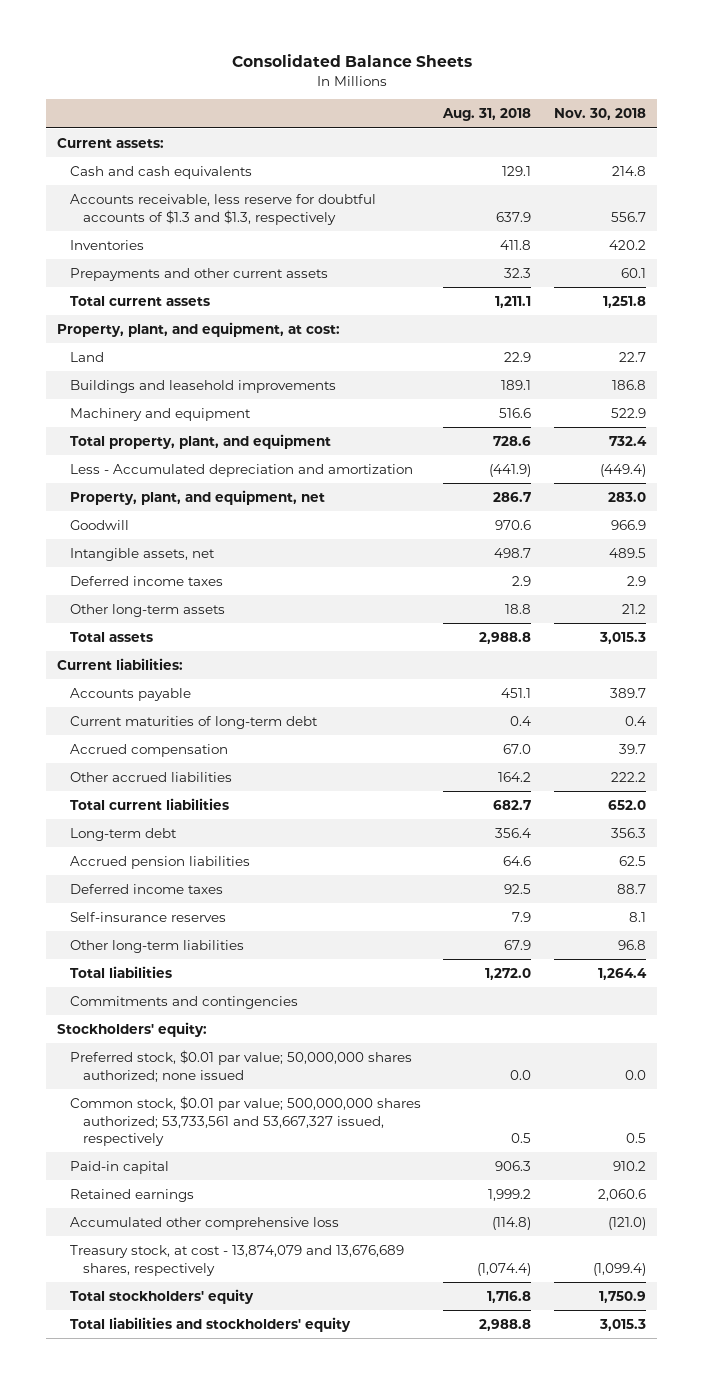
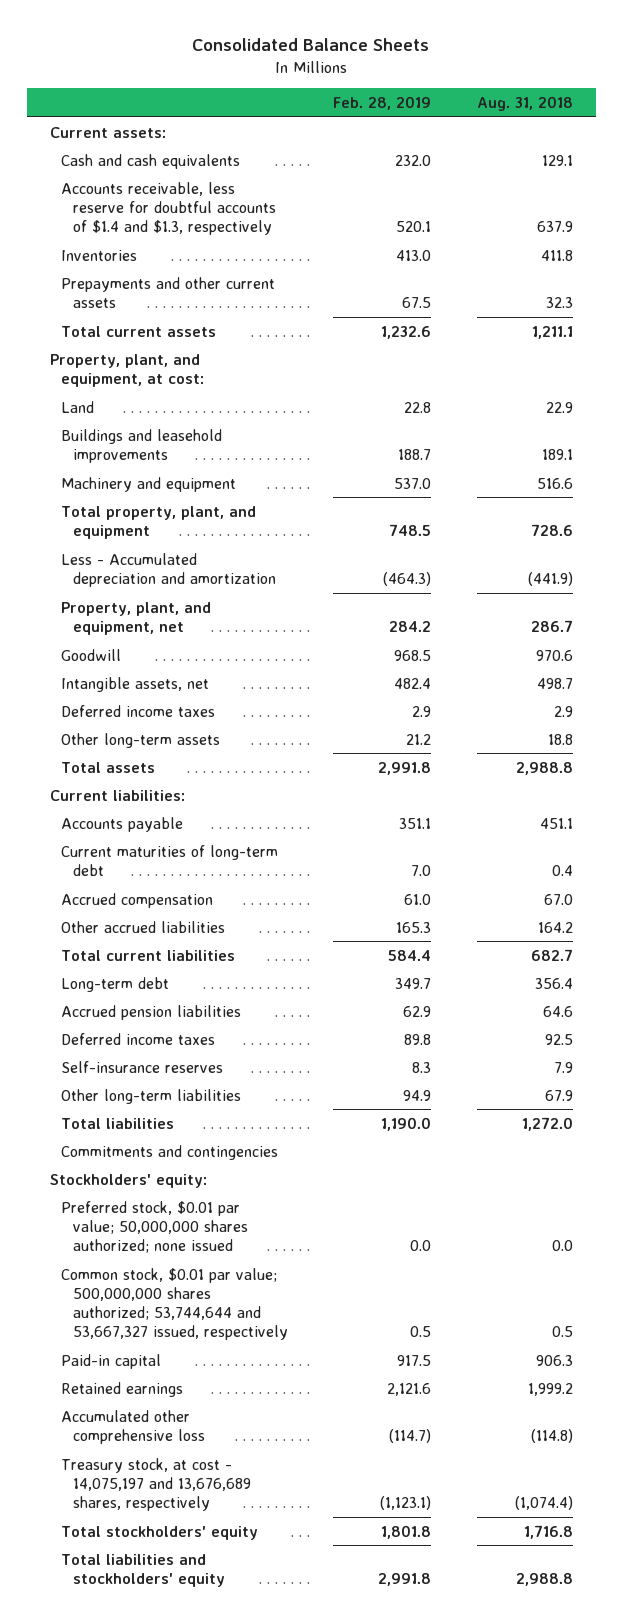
[553,108,646,121] Nov. 30, 2018 -> none
none -> [333,96,432,111] Feb. 28, 2019
[69,193,376,225] Accounts receivable, less reserve for doubtful accounts of $1.3 and $1.3, respectively -> [61,181,276,236] Accounts receivable, less reserve for doubtful accounts of $1.4 and $1.3, respectively
[69,1095,421,1147] Common stock, $0.01 par value; 500,000,000 shares authorized; 53,733,561 and 53,667,327 issued, respectively -> [61,1267,288,1341] Common stock, $0.01 par value; 500,000,000 shares authorized; 53,744,644 and 53,667,327 issued, respectively
[69,1244,404,1276] Treasury stock, at cost - 13,874,079 and 13,676,689 shares, respectively -> [61,1457,251,1512] Treasury stock, at cost - 14,075,197 and 13,676,689 shares, respectively

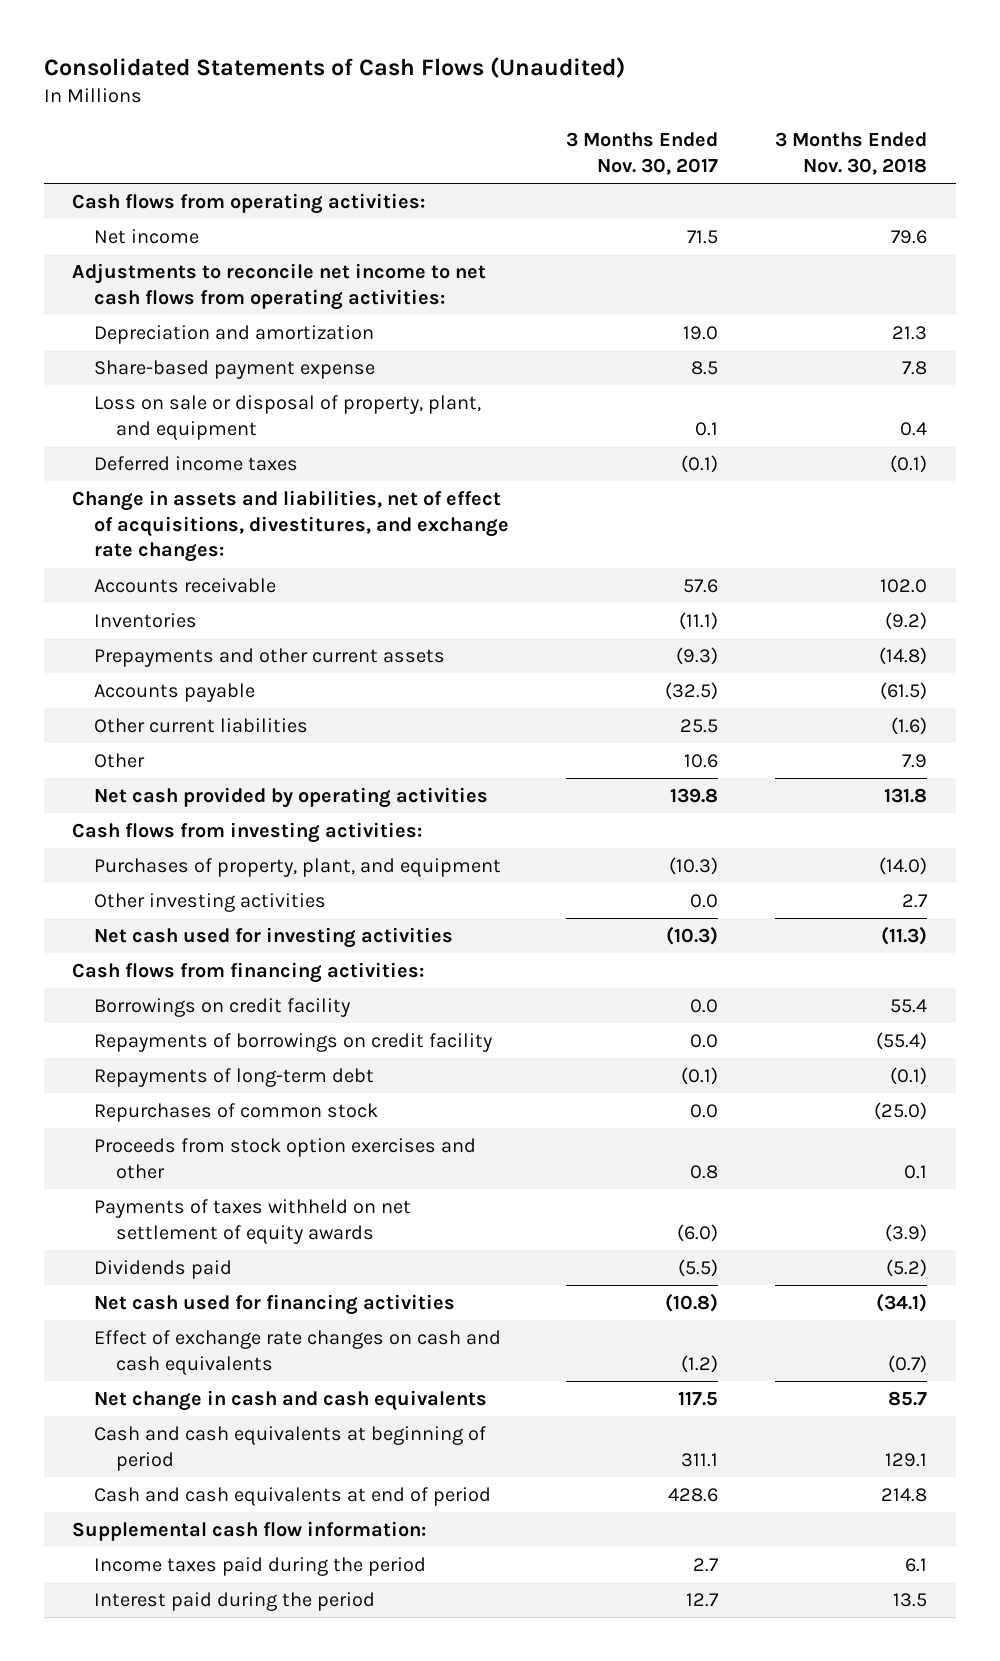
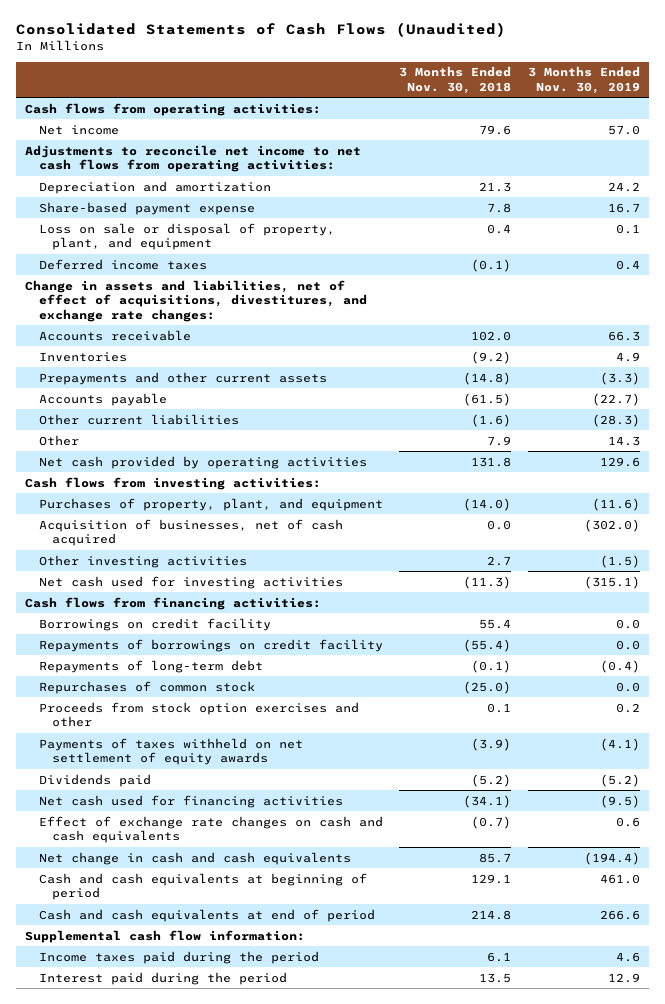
[566,132,719,176] 3 Months Ended Nov. 30, 2017 -> none
none -> [528,66,641,94] 3 Months Ended Nov. 30, 2019
none -> [38,518,343,547] Acquisition of businesses, net of cash acquired

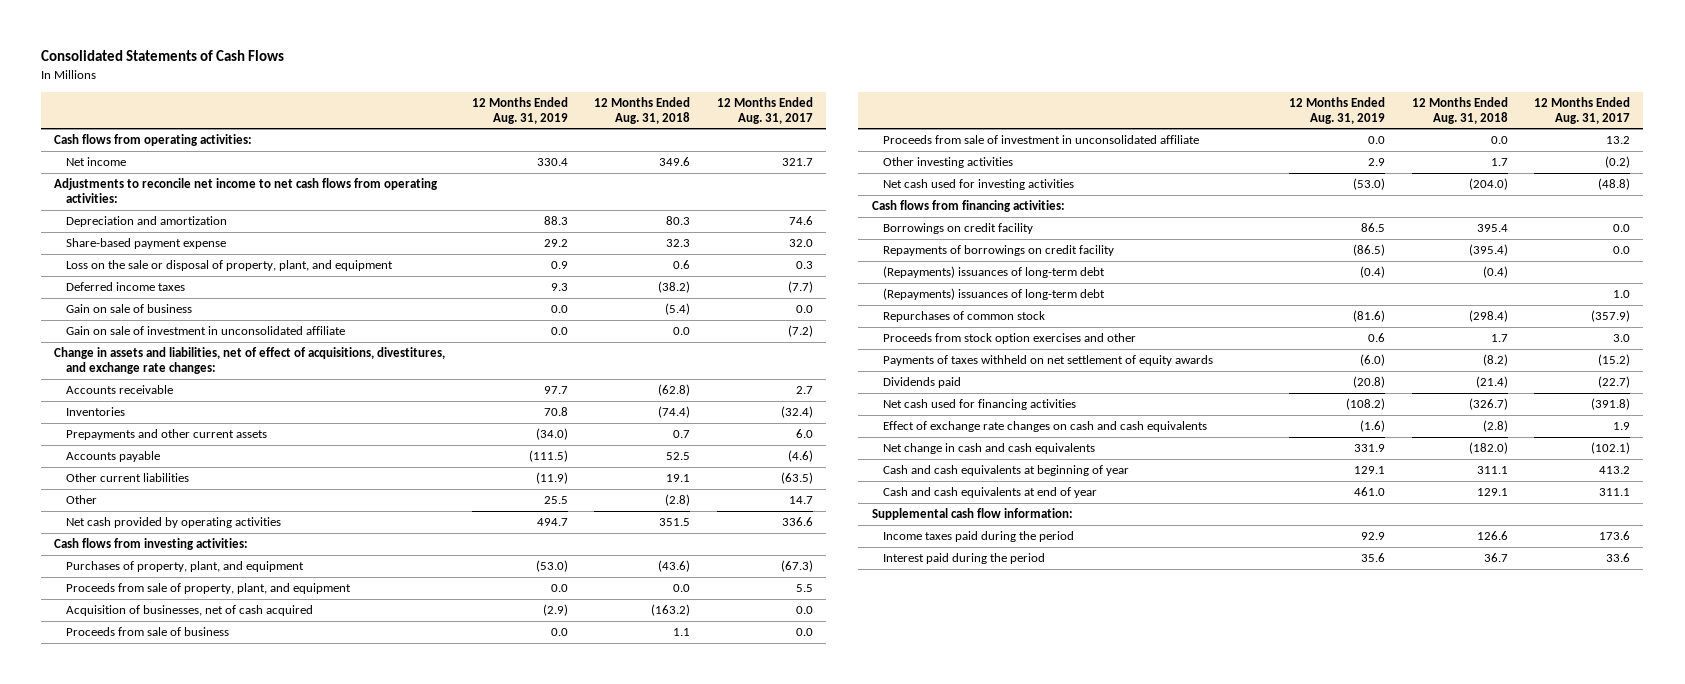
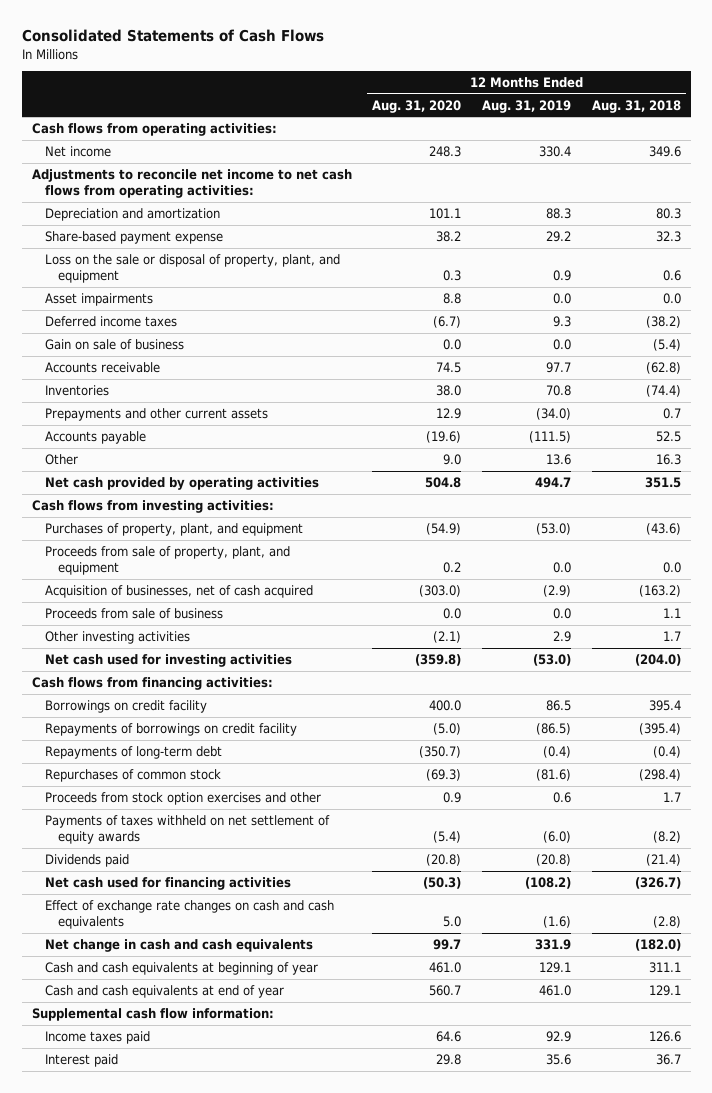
[716,96,813,124] 12 Months Ended Aug. 31, 2017 -> none
none -> [372,99,462,113] Aug. 31, 2020
none -> [45,292,154,306] Asset impairments
[65,326,345,336] Gain on sale of investment in unconsolidated affiliate -> none
[54,347,446,375] Change in assets and liabilities, net of effect of acquisitions, divestitures, and exchange rate changes: -> none
[65,473,189,483] Other current liabilities -> none
[543,496,568,505] 25.5 -> [546,453,572,465] 13.6
[665,494,691,507] (2.8) -> [655,453,681,465] 16.3
[883,135,1200,145] Proceeds from sale of investment in unconsolidated affiliate -> none
[883,288,1106,301] (Repayments) issuances of long-term debt -> none
[883,266,1106,279] (Repayments) issuances of long-term debt -> [45,745,223,759] Repayments of long-term debt
[883,531,1075,543] Income taxes paid during the period -> [45,1030,151,1044] Income taxes paid
[883,553,1046,565] Interest paid during the period -> [45,1053,119,1067] Interest paid

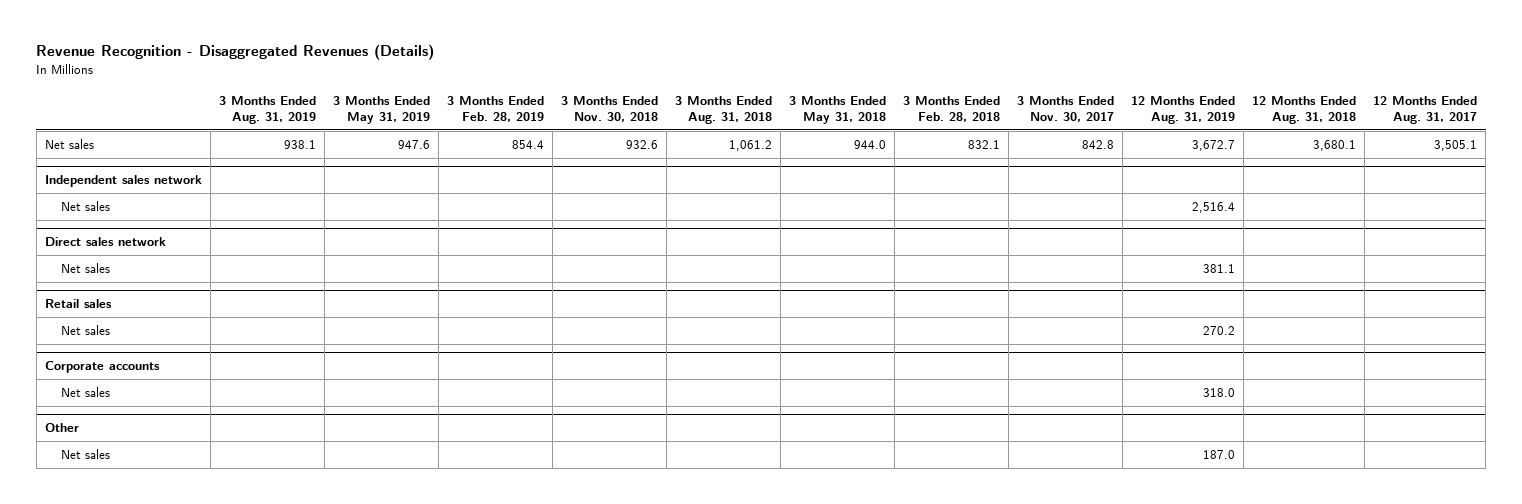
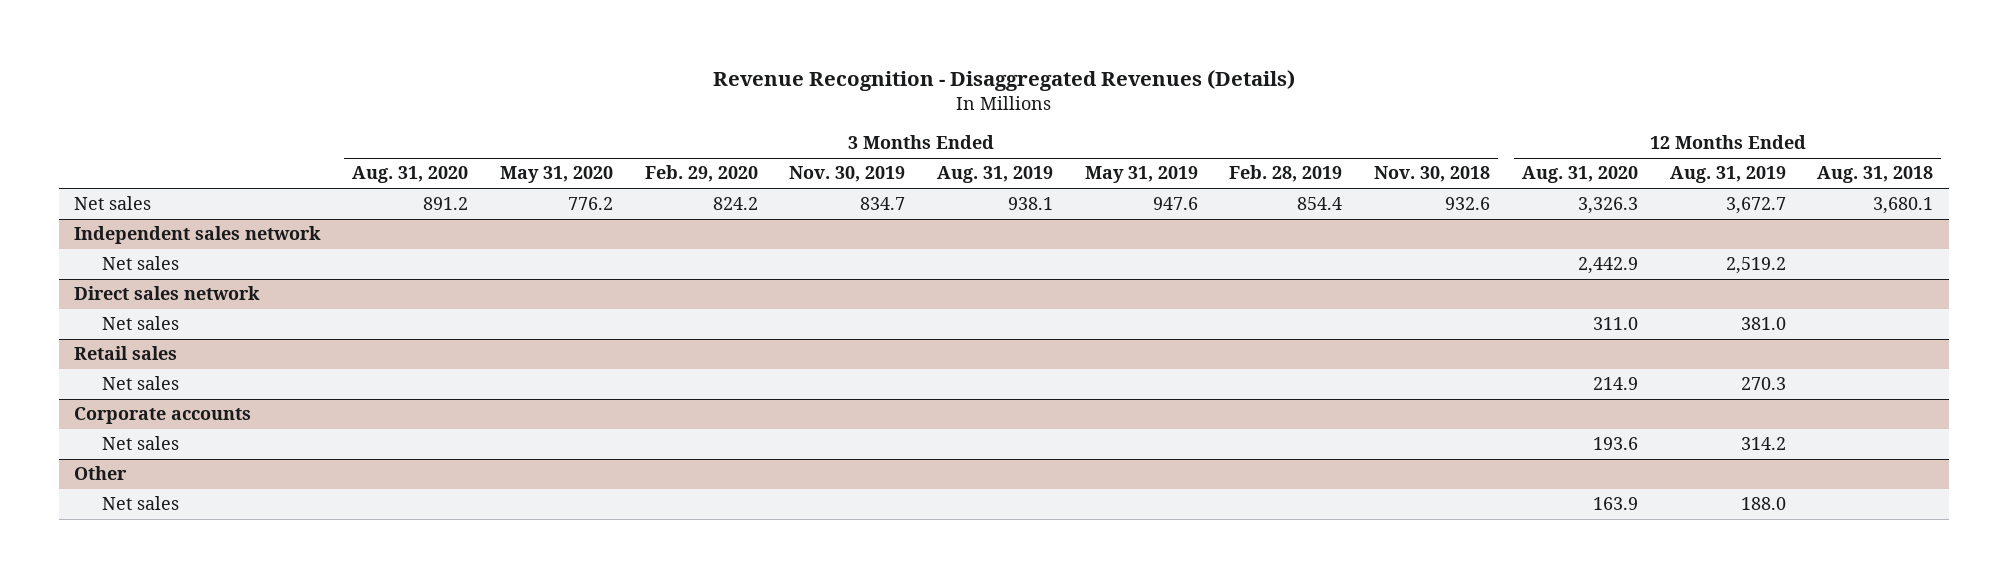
[674,95,772,124] 3 Months Ended Aug. 31, 2018 -> none
[788,95,886,124] 3 Months Ended May 31, 2018 -> none
[902,95,1000,122] 3 Months Ended Feb. 28, 2018 -> none
[1016,95,1114,122] 3 Months Ended Nov. 30, 2017 -> none
[1373,95,1478,124] 12 Months Ended Aug. 31, 2017 -> none
none -> [352,166,469,184] Aug. 31, 2020
none -> [499,166,613,184] May 31, 2020
none -> [644,165,758,183] Feb. 29, 2020
none -> [789,166,906,183] Nov. 30, 2019
none -> [1521,166,1638,184] Aug. 31, 2020
[1191,201,1235,213] 2,516.4 -> [1725,257,1786,275] 2,519.2
[1202,263,1235,273] 381.1 -> [1740,317,1786,331] 381.0
[1202,325,1235,335] 270.2 -> [1740,377,1786,391] 270.3
[1202,387,1235,397] 318.0 -> [1740,437,1786,451] 314.2
[1202,449,1235,459] 187.0 -> [1740,497,1786,511] 188.0

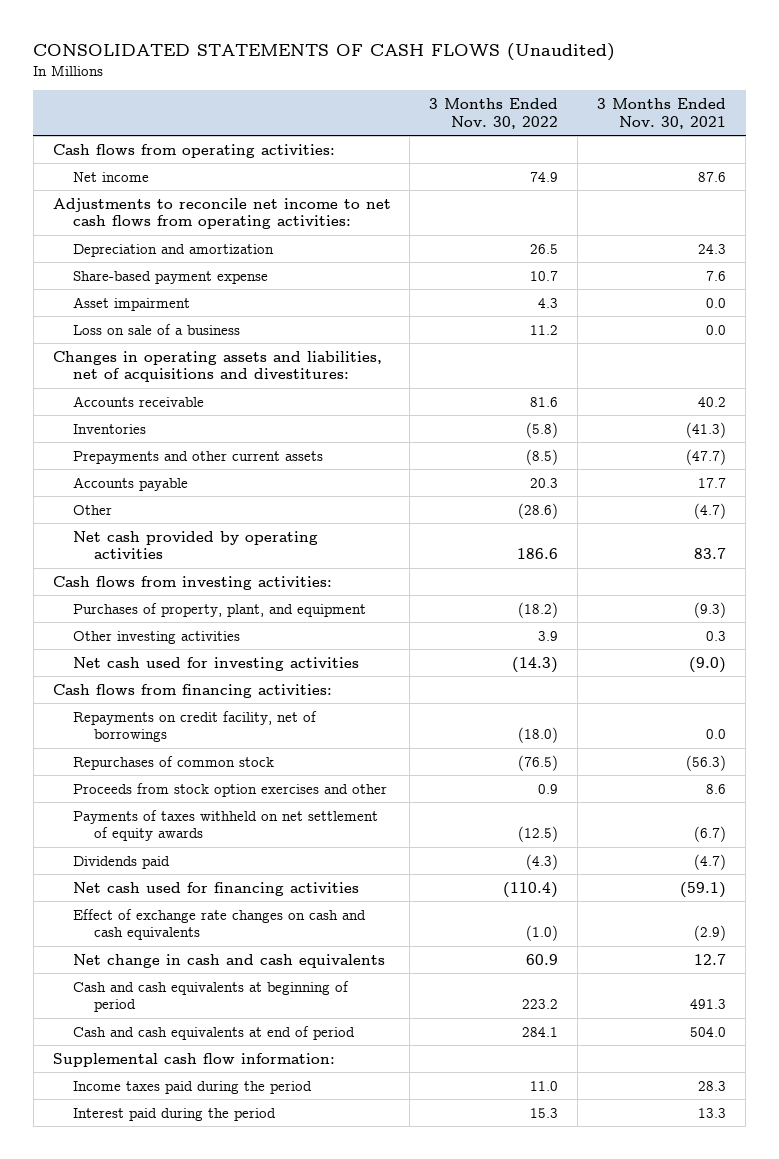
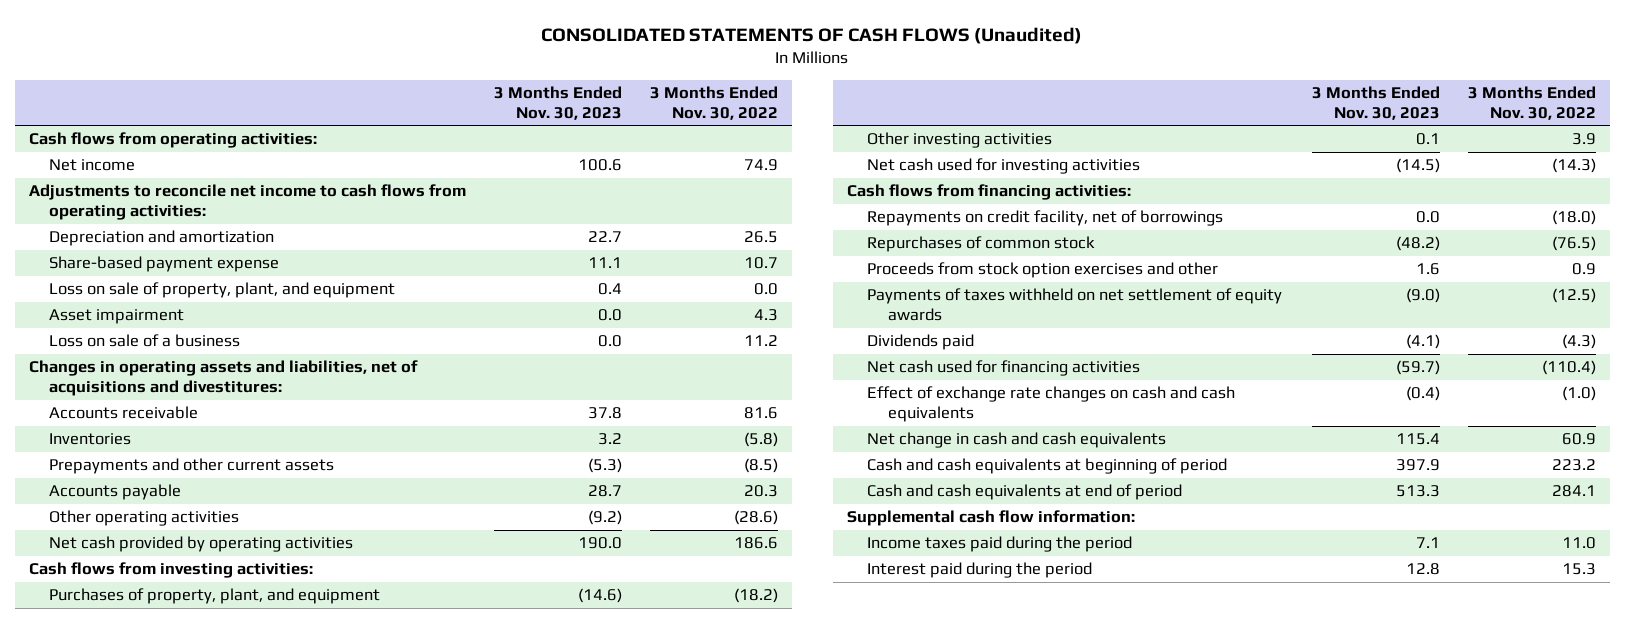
[597,98,727,129] 3 Months Ended Nov. 30, 2021 -> none
none -> [493,86,622,120] 3 Months Ended Nov. 30, 2023
[52,197,391,230] Adjustments to reconcile net income to net cash flows from operating activities: -> [28,184,466,220] Adjustments to reconcile net income to cash flows from operating activities:
none -> [49,282,396,299] Loss on sale of property, plant, and equipment
[73,504,113,515] Other -> [49,510,240,527] Other operating activities

